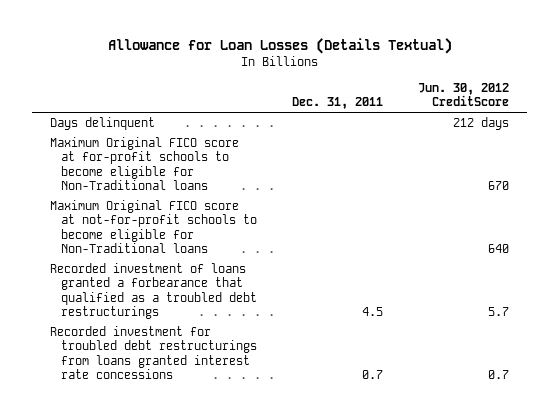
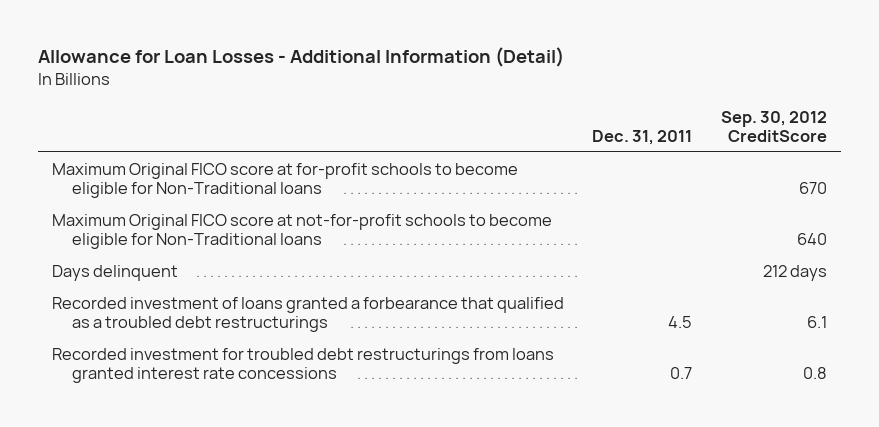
[107,38,452,55] Allowance for Loan Losses (Details Textual) -> [37,46,564,67] Allowance for Loan Losses - Additional Information (Detail)
[418,82,510,107] Jun. 30, 2012 CreditScore -> none
none -> [720,110,827,142] Sep. 30, 2012 CreditScore
[49,116,155,130] Days delinquent -> [51,264,178,281] Days delinquent

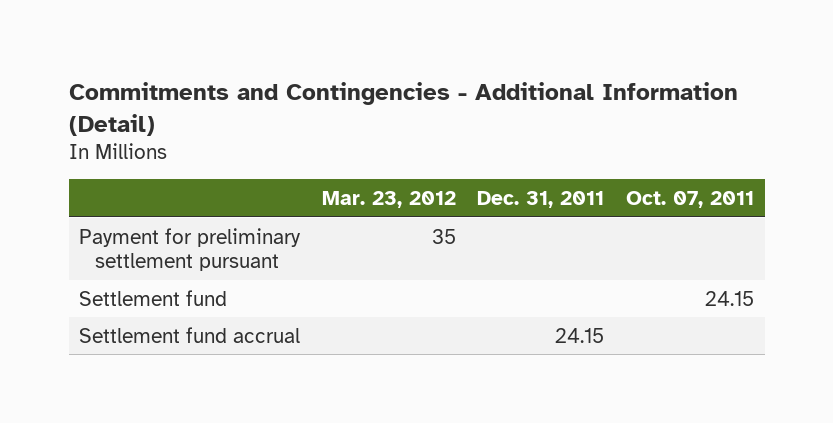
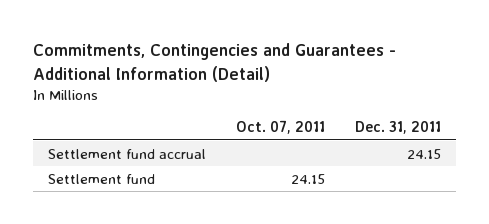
[68,82,738,136] Commitments and Contingencies - Additional Information (Detail) -> [33,43,397,82] Commitments, Contingencies and Guarantees - Additional Information (Detail)
[321,190,456,208] Mar. 23, 2012 -> none
[79,227,302,272] Payment for preliminary settlement pursuant -> none
[79,289,228,306] Settlement fund -> [48,173,156,184] Settlement fund

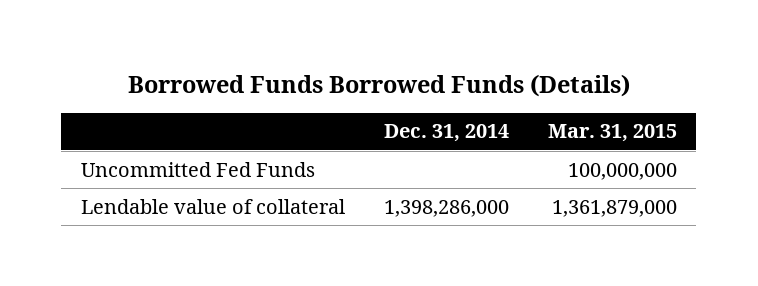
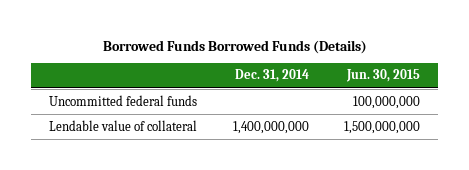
[547,124,677,143] Mar. 31, 2015 -> none
none -> [346,69,421,83] Jun. 30, 2015
[80,161,315,177] Uncommitted Fed Funds -> [49,94,198,106] Uncommitted federal funds
[383,199,509,217] 1,398,286,000 -> [232,120,309,134] 1,400,000,000

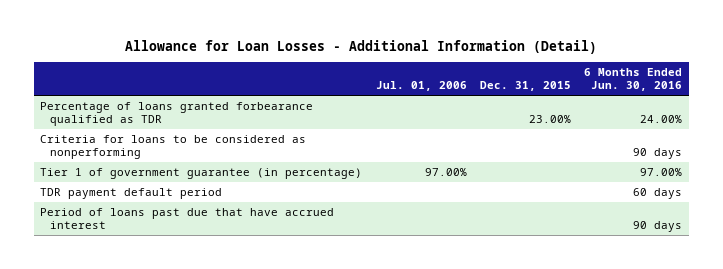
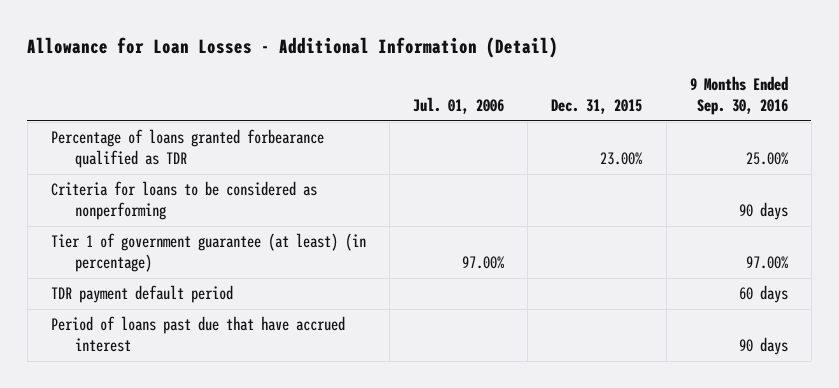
[584,67,683,92] 6 Months Ended Jun. 30, 2016 -> none
none -> [689,76,788,116] 9 Months Ended Sep. 30, 2016
[40,167,363,179] Tier 1 of government guarantee (in percentage) -> [51,232,367,273] Tier 1 of government guarantee (at least) (in percentage)

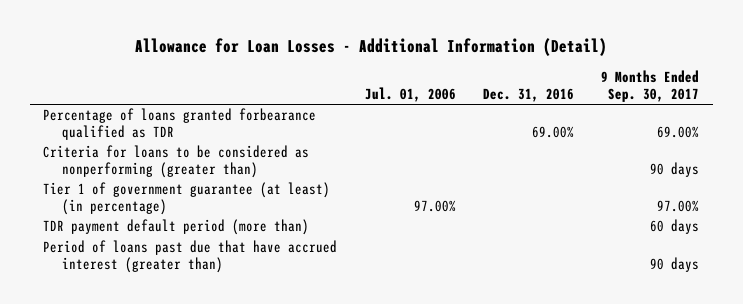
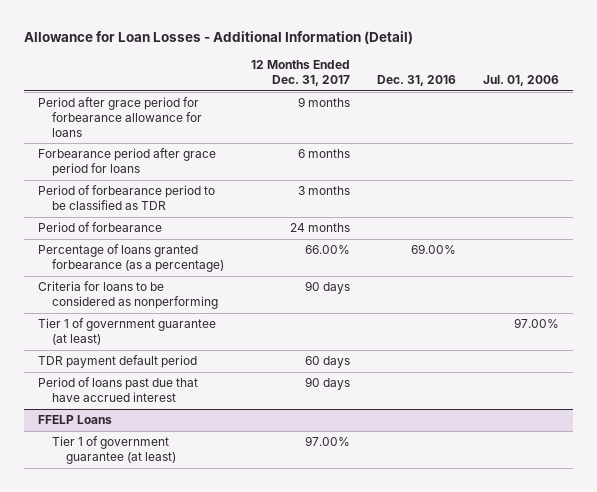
[601,70,700,103] 9 Months Ended Sep. 30, 2017 -> none
none -> [250,60,350,87] 12 Months Ended Dec. 31, 2017
none -> [37,97,202,137] Period after grace period for forbearance allowance for loans
none -> [37,148,216,176] Forbearance period after grace period for loans
none -> [37,185,215,210] Period of forbearance period to be classified as TDR
none -> [37,222,162,233] Period of forbearance
[43,108,317,141] Percentage of loans granted forbearance qualified as TDR -> [37,244,224,272] Percentage of loans granted forbearance (as a percentage)
[43,145,310,179] Criteria for loans to be considered as nonperforming (greater than) -> [37,281,218,309] Criteria for loans to be considered as nonperforming
[43,182,331,216] Tier 1 of government guarantee (at least) (in percentage) -> [37,318,216,345] Tier 1 of government guarantee (at least)
[43,219,310,236] TDR payment default period (more than) -> [37,355,197,369] TDR payment default period
[43,240,338,274] Period of loans past due that have accrued interest (greater than) -> [37,377,198,402] Period of loans past due that have accrued interest
none -> [37,415,112,425] FFELP Loans
none -> [51,436,176,464] Tier 1 of government guarantee (at least)

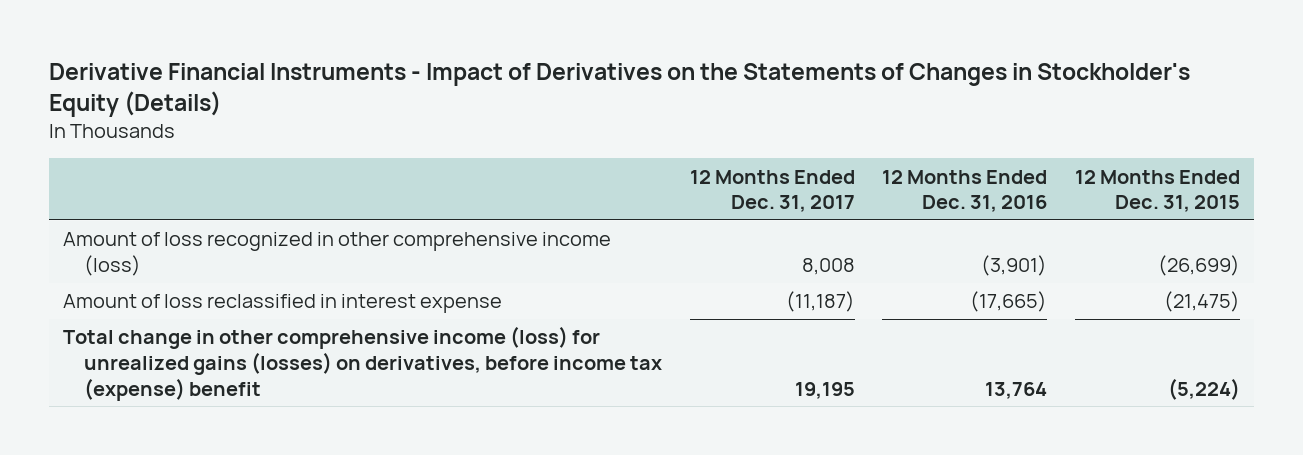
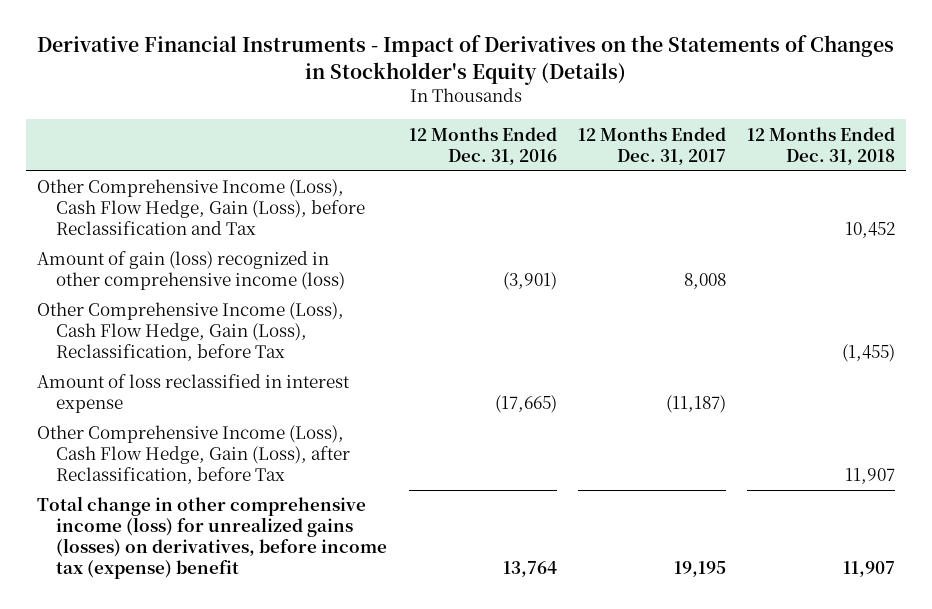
[1075,169,1241,213] 12 Months Ended Dec. 31, 2015 -> none
none -> [747,126,896,165] 12 Months Ended Dec. 31, 2018
none -> [36,179,366,235] Other Comprehensive Income (Loss), Cash Flow Hedge, Gain (Loss), before Reclassification and Tax
[62,232,611,276] Amount of loss recognized in other comprehensive income (loss) -> [36,251,346,291] Amount of gain (loss) recognized in other comprehensive income (loss)
none -> [36,302,344,361] Other Comprehensive Income (Loss), Cash Flow Hedge, Gain (Loss), Reclassification, before Tax
none -> [36,425,351,484] Other Comprehensive Income (Loss), Cash Flow Hedge, Gain (Loss), after Reclassification, before Tax

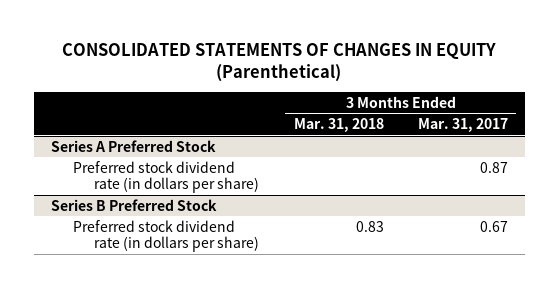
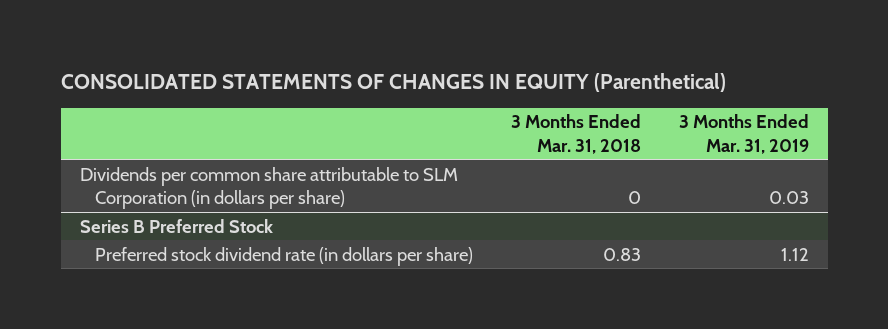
[417,118,508,133] Mar. 31, 2017 -> none
none -> [678,114,809,154] 3 Months Ended Mar. 31, 2019
[50,139,216,152] Series A Preferred Stock -> none
[72,160,260,194] Preferred stock dividend rate (in dollars per share) -> none
none -> [79,166,458,210] Dividends per common share attributable to SLM Corporation (in dollars per share)

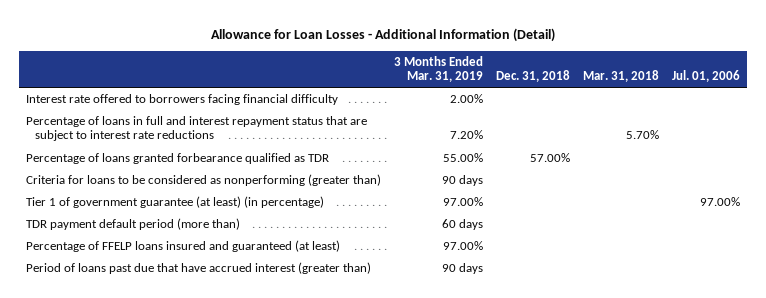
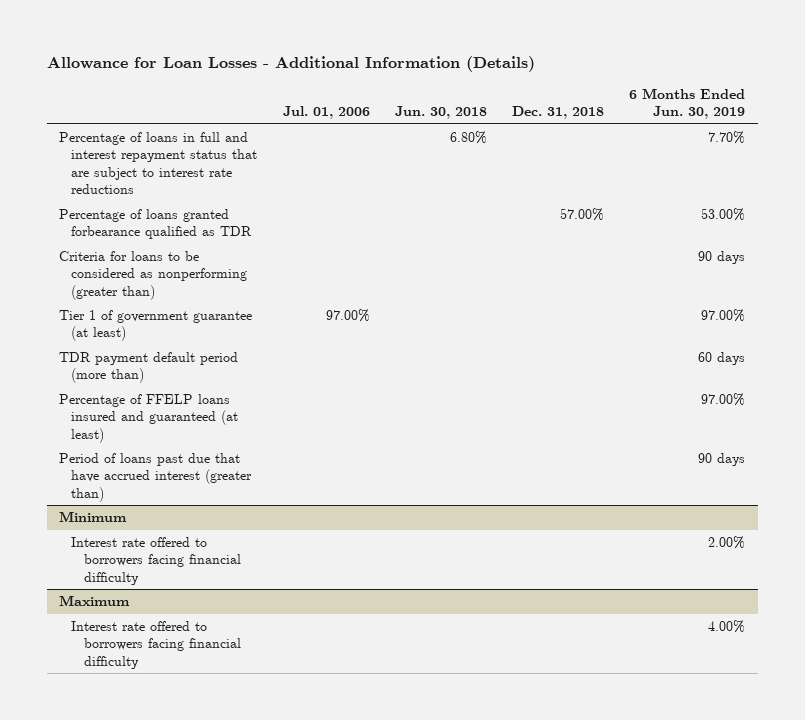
[211,27,556,42] Allowance for Loan Losses - Additional Information (Detail) -> [46,55,535,72] Allowance for Loan Losses - Additional Information (Details)
[394,56,484,83] 3 Months Ended Mar. 31, 2019 -> none
[583,70,660,83] Mar. 31, 2018 -> none
none -> [394,105,487,119] Jun. 30, 2018
none -> [629,87,746,119] 6 Months Ended Jun. 30, 2019
[25,94,338,106] Interest rate offered to borrowers facing financial difficulty -> none
[25,196,324,209] Tier 1 of government guarantee (at least) (in percentage) -> [59,309,253,342] Tier 1 of government guarantee (at least)
none -> [59,510,128,522] Minimum
none -> [71,536,241,585] Interest rate offered to borrowers facing financial difficulty
none -> [59,594,131,606] Maximum
none -> [71,620,241,669] Interest rate offered to borrowers facing financial difficulty

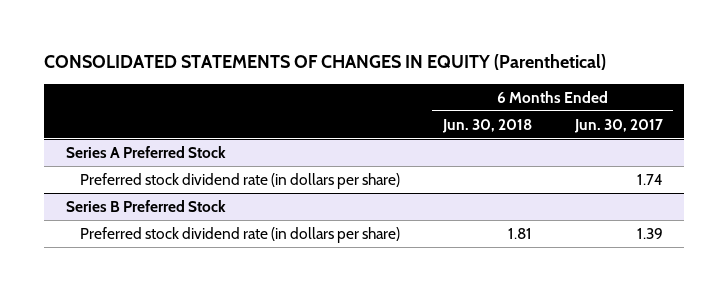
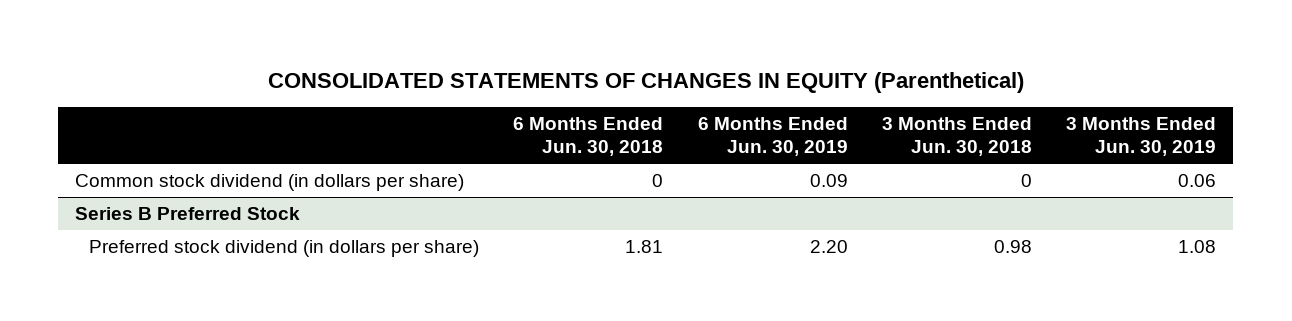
[573,118,663,133] Jun. 30, 2017 -> none
none -> [697,116,848,157] 6 Months Ended Jun. 30, 2019
none -> [881,116,1032,157] 3 Months Ended Jun. 30, 2018
none -> [1066,116,1217,157] 3 Months Ended Jun. 30, 2019
[65,145,226,158] Series A Preferred Stock -> none
[79,172,400,189] Preferred stock dividend rate (in dollars per share) -> none
none -> [75,174,465,192] Common stock dividend (in dollars per share)
[79,226,400,243] Preferred stock dividend rate (in dollars per share) -> [89,240,480,258] Preferred stock dividend (in dollars per share)

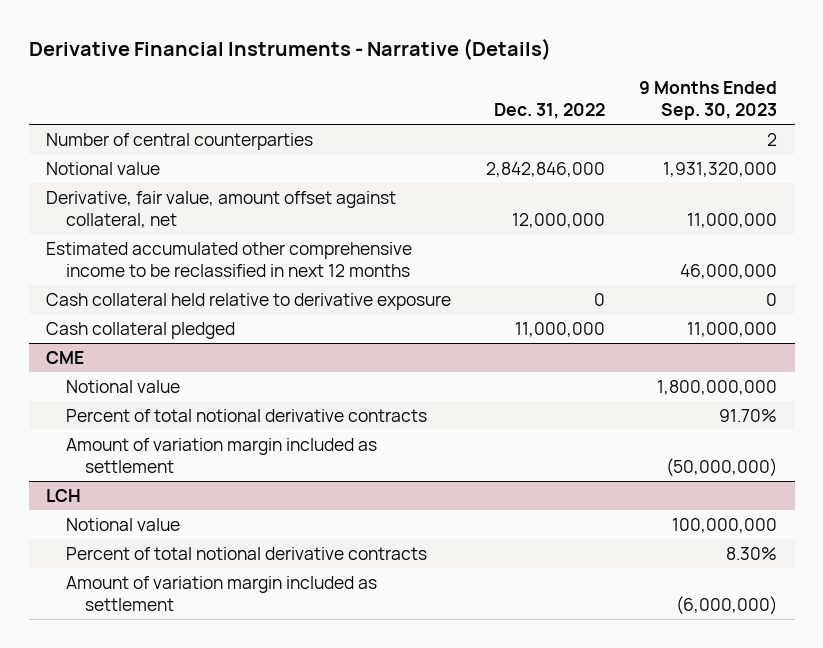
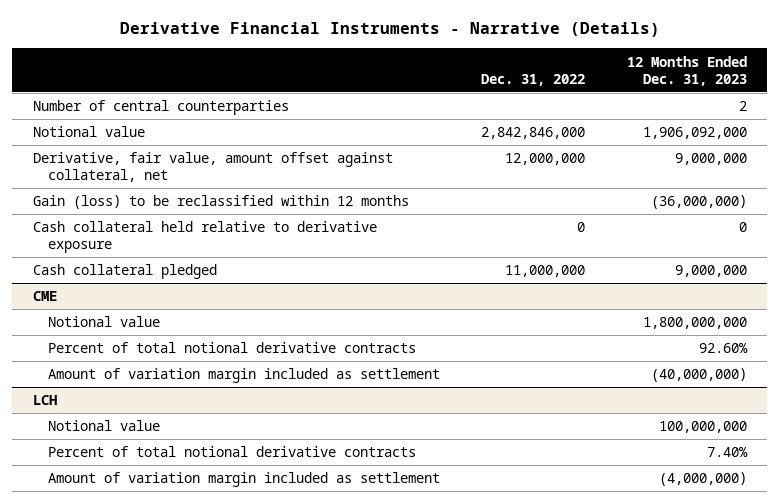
[639,81,778,121] 9 Months Ended Sep. 30, 2023 -> none
none -> [626,55,747,86] 12 Months Ended Dec. 31, 2023
[46,241,413,277] Estimated accumulated other comprehensive income to be reclassified in next 12 months -> [33,195,410,210] Gain (loss) to be reclassified within 12 months

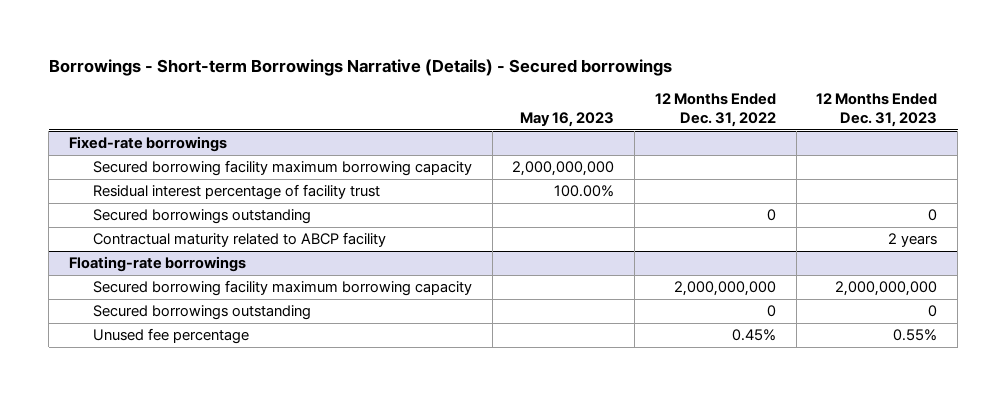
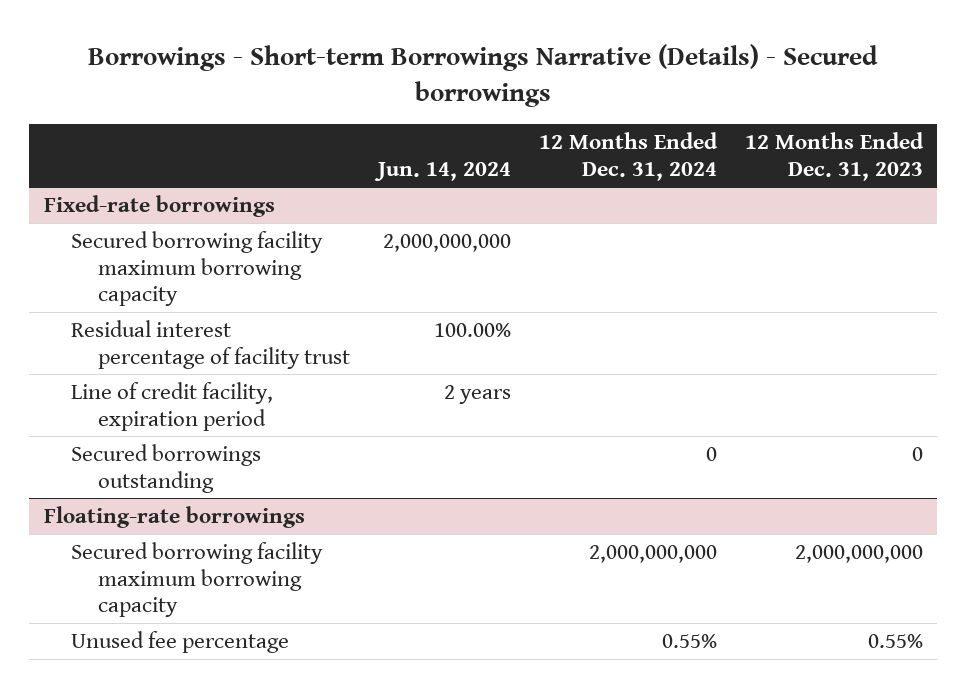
[520,111,615,127] May 16, 2023 -> none
[654,93,776,127] 12 Months Ended Dec. 31, 2022 -> none
none -> [373,161,511,181] Jun. 14, 2024
none -> [539,132,719,181] 12 Months Ended Dec. 31, 2024
none -> [70,382,273,431] Line of credit facility, expiration period
[92,232,386,248] Contractual maturity related to ABCP facility -> none
[92,305,311,321] Secured borrowings outstanding -> none

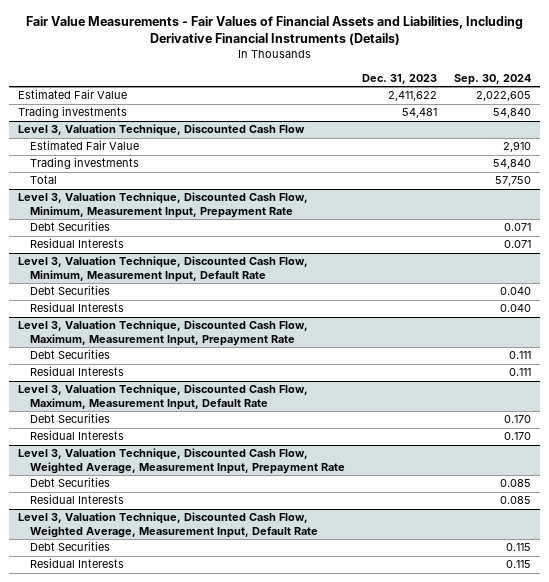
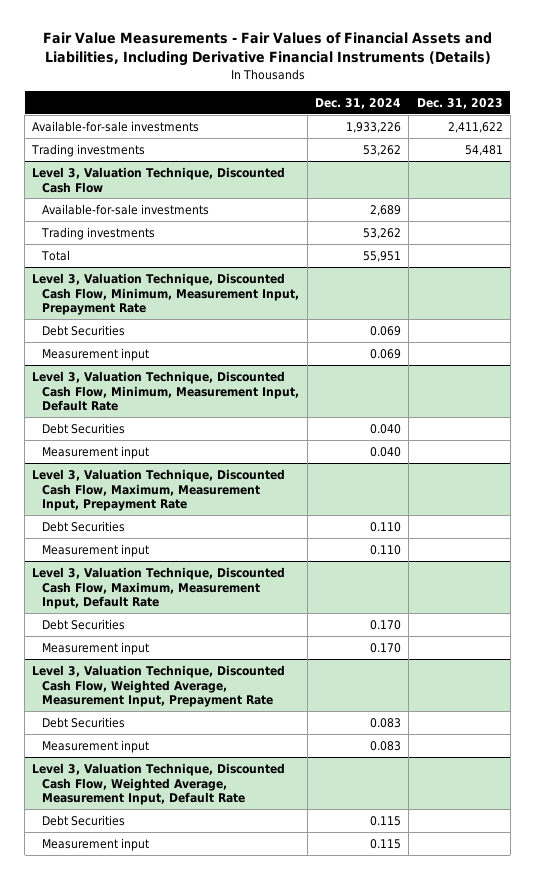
[454,73,532,85] Sep. 30, 2024 -> none
none -> [315,97,402,109] Dec. 31, 2024
[17,89,127,100] Estimated Fair Value -> [32,120,200,132] Available-for-sale investments
[29,140,139,151] Estimated Fair Value -> [42,203,210,215] Available-for-sale investments
[29,238,124,249] Residual Interests -> [42,347,150,361] Measurement input
[29,302,124,313] Residual Interests -> [42,445,150,459] Measurement input
[29,366,124,377] Residual Interests -> [42,543,150,557] Measurement input
[29,430,124,441] Residual Interests -> [42,641,150,655] Measurement input
[29,494,124,505] Residual Interests -> [42,739,150,753] Measurement input
[29,558,124,569] Residual Interests -> [42,837,150,851] Measurement input

